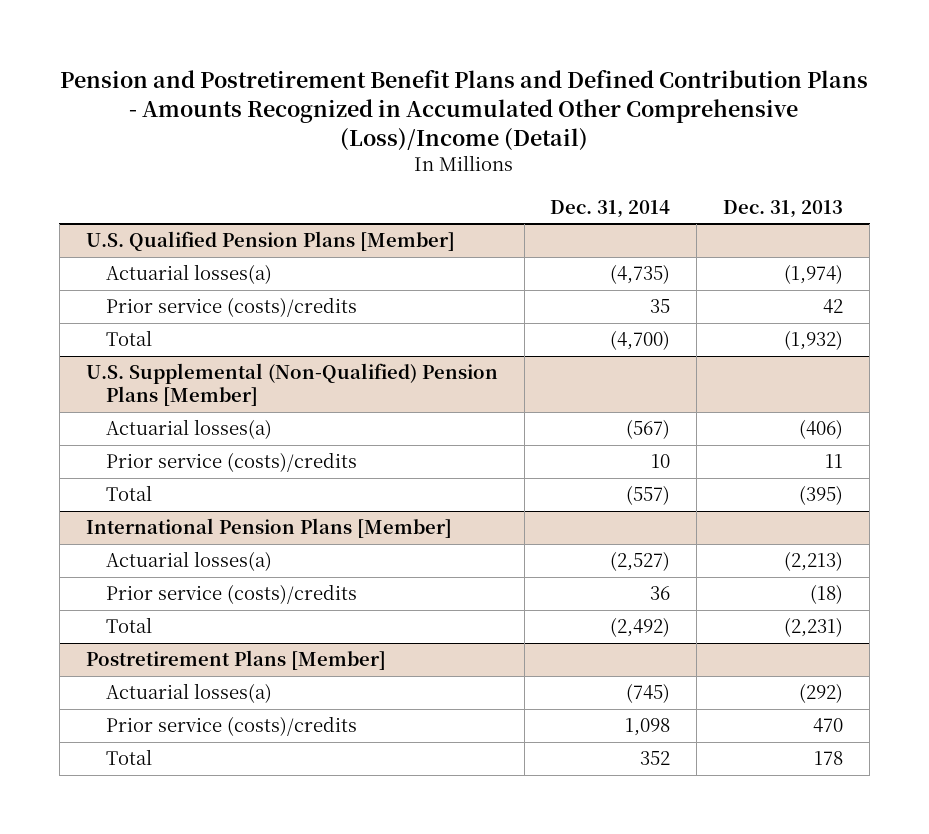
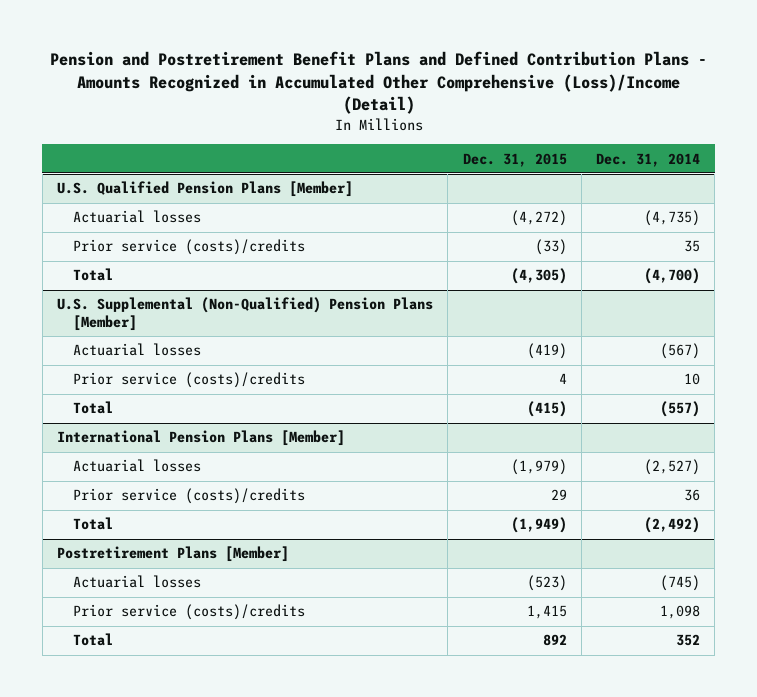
[723,199,844,218] Dec. 31, 2013 -> none
none -> [462,152,567,167] Dec. 31, 2015
[105,264,272,285] Actuarial losses(a) -> [72,210,201,224] Actuarial losses
[105,419,272,440] Actuarial losses(a) -> [72,343,201,357] Actuarial losses
[105,551,272,572] Actuarial losses(a) -> [72,459,201,473] Actuarial losses
[105,683,272,704] Actuarial losses(a) -> [72,575,201,589] Actuarial losses

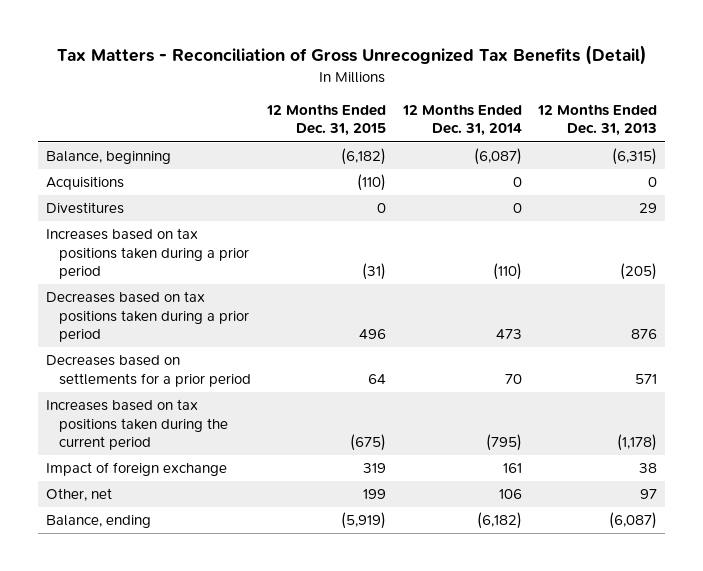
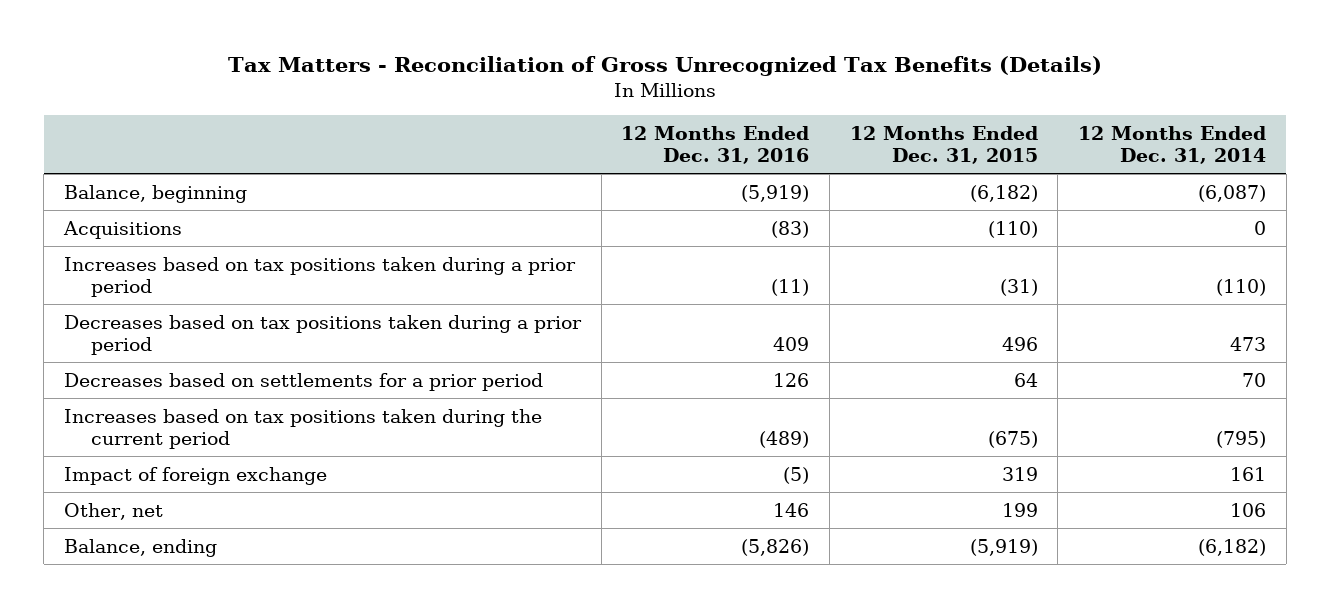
[56,45,647,66] Tax Matters - Reconciliation of Gross Unrecognized Tax Benefits (Detail) -> [227,55,1102,76] Tax Matters - Reconciliation of Gross Unrecognized Tax Benefits (Details)
[537,104,658,137] 12 Months Ended Dec. 31, 2013 -> none
none -> [621,125,810,164] 12 Months Ended Dec. 31, 2016
[46,202,125,215] Divestitures -> none

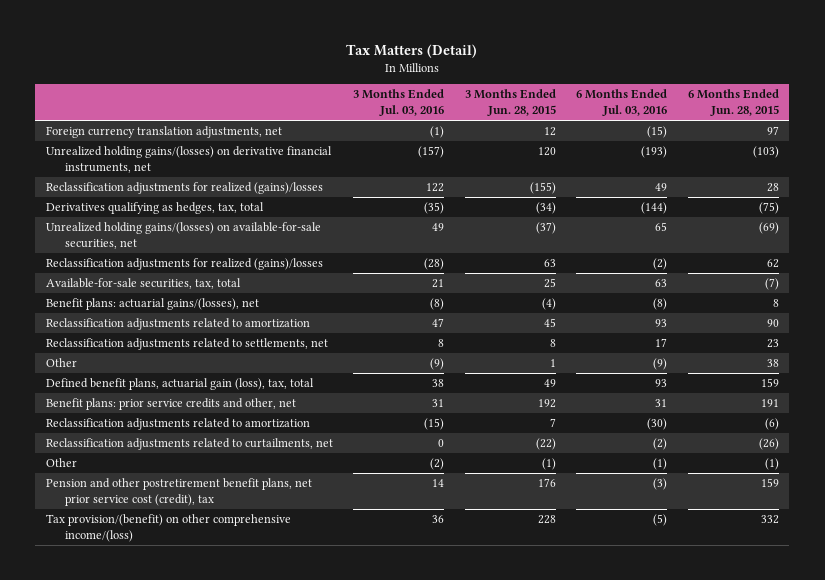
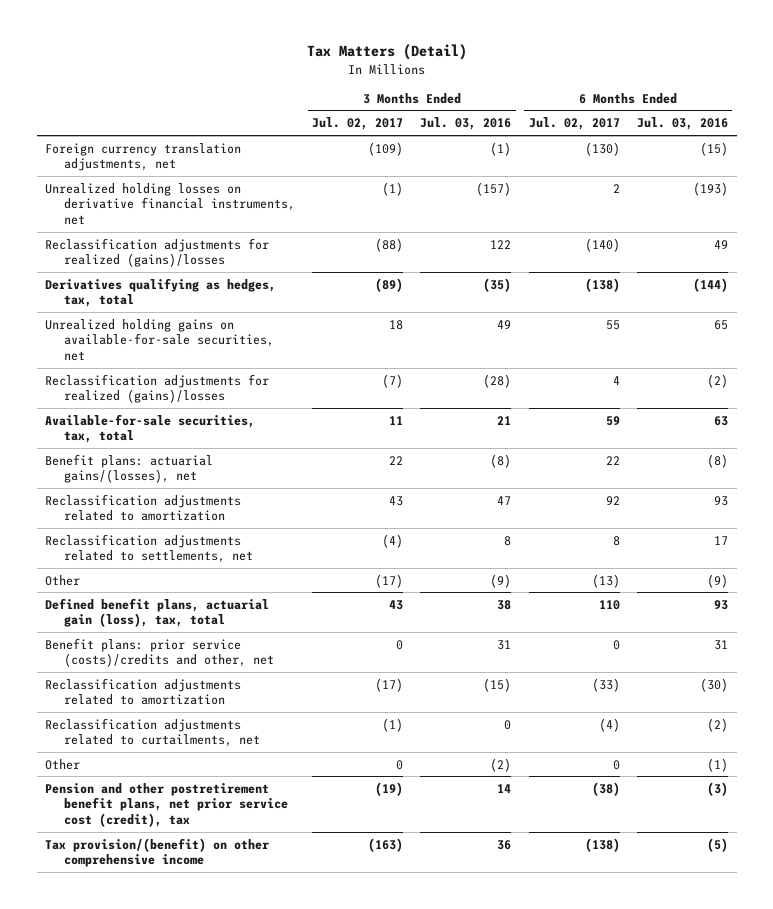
[464,89,556,117] 3 Months Ended Jun. 28, 2015 -> none
[687,89,779,117] 6 Months Ended Jun. 28, 2015 -> none
none -> [311,117,403,131] Jul. 02, 2017
none -> [528,117,620,131] Jul. 02, 2017
[45,146,332,173] Unrealized holding gains/(losses) on derivative financial instruments, net -> [45,182,295,225] Unrealized holding losses on derivative financial instruments, net
[45,222,321,249] Unrealized holding gains/(losses) on available-for-sale securities, net -> [45,318,274,361] Unrealized holding gains on available-for-sale securities, net
[45,398,296,411] Benefit plans: prior service credits and other, net -> [45,637,274,668] Benefit plans: prior service (costs)/credits and other, net
[45,514,291,542] Tax provision/(benefit) on other comprehensive income/(loss) -> [45,837,270,868] Tax provision/(benefit) on other comprehensive income

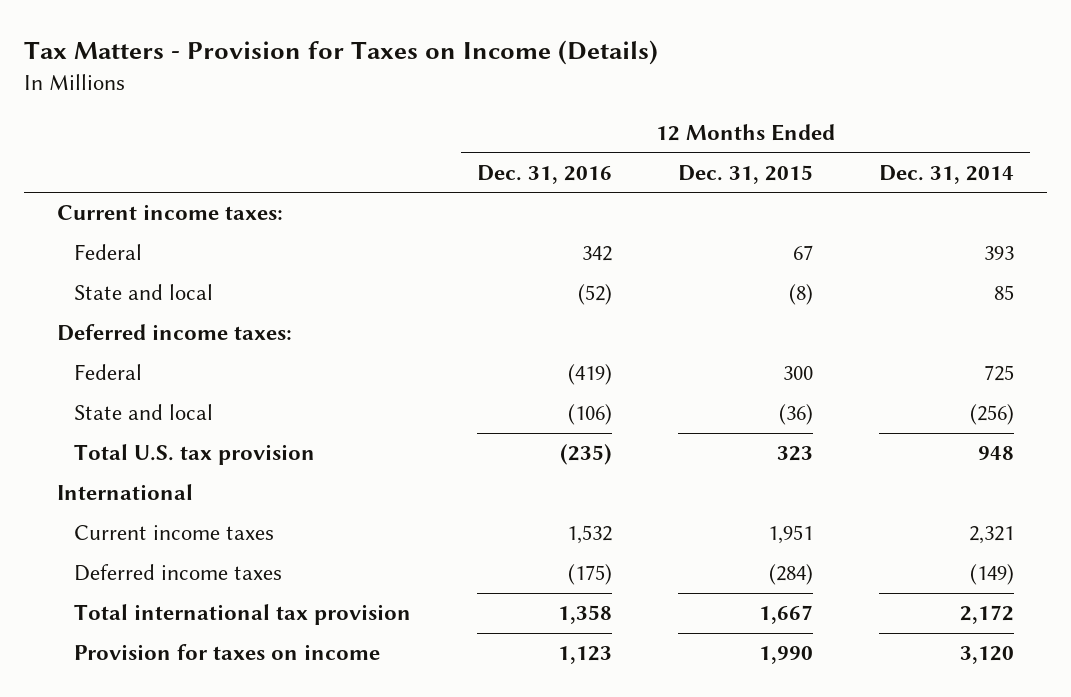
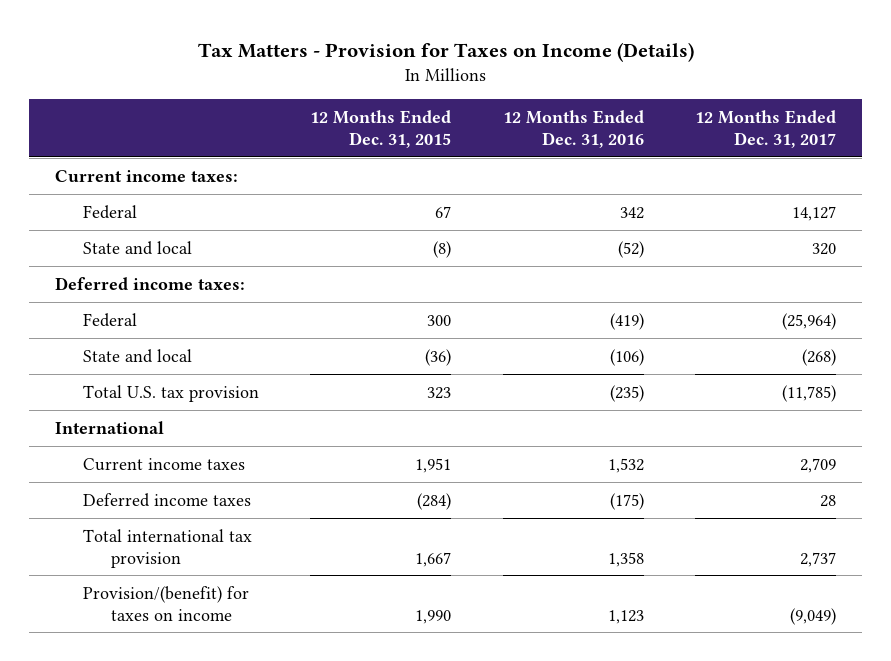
[878,164,1014,184] Dec. 31, 2014 -> none
none -> [695,109,837,148] 12 Months Ended Dec. 31, 2017
[74,644,381,661] Provision for taxes on income -> [82,585,249,621] Provision/(benefit) for taxes on income

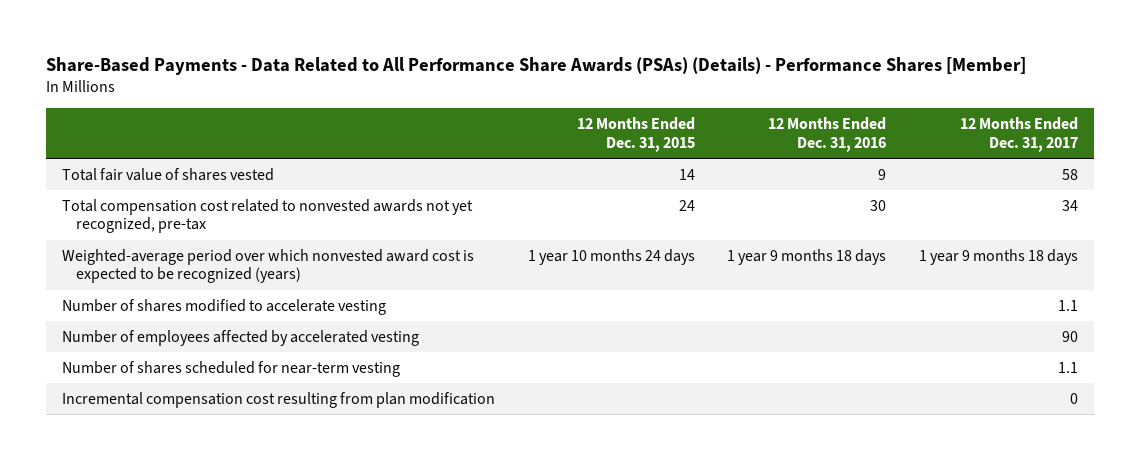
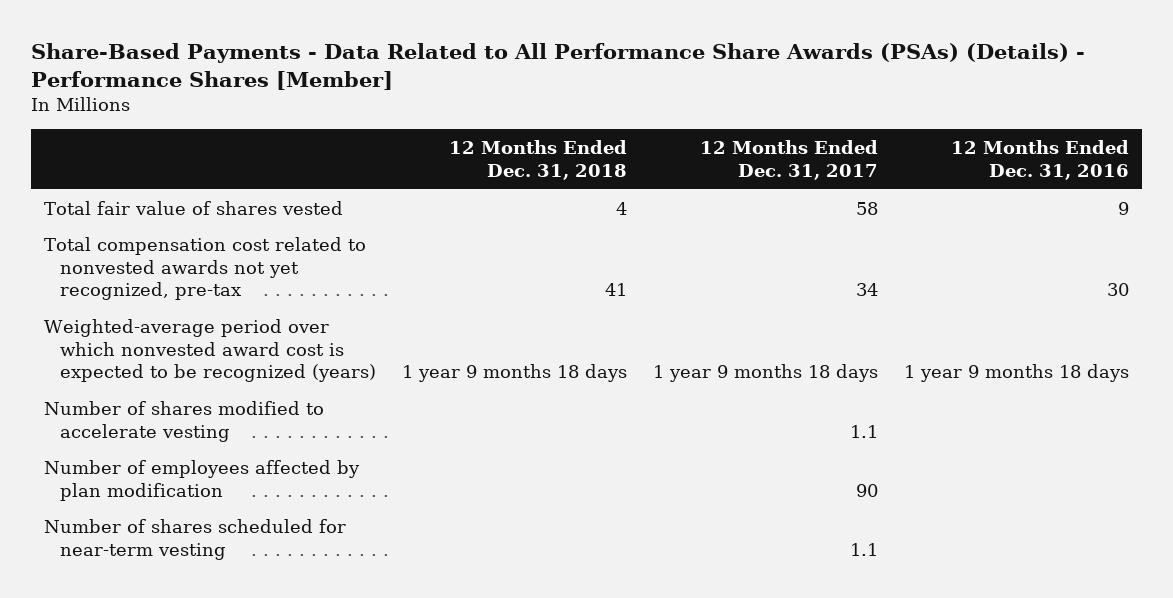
[576,117,695,152] 12 Months Ended Dec. 31, 2015 -> none
none -> [448,140,627,180] 12 Months Ended Dec. 31, 2018
[61,329,419,346] Number of employees affected by accelerated vesting -> [44,459,361,501] Number of employees affected by plan modification
[61,391,495,408] Incremental compensation cost resulting from plan modification -> none

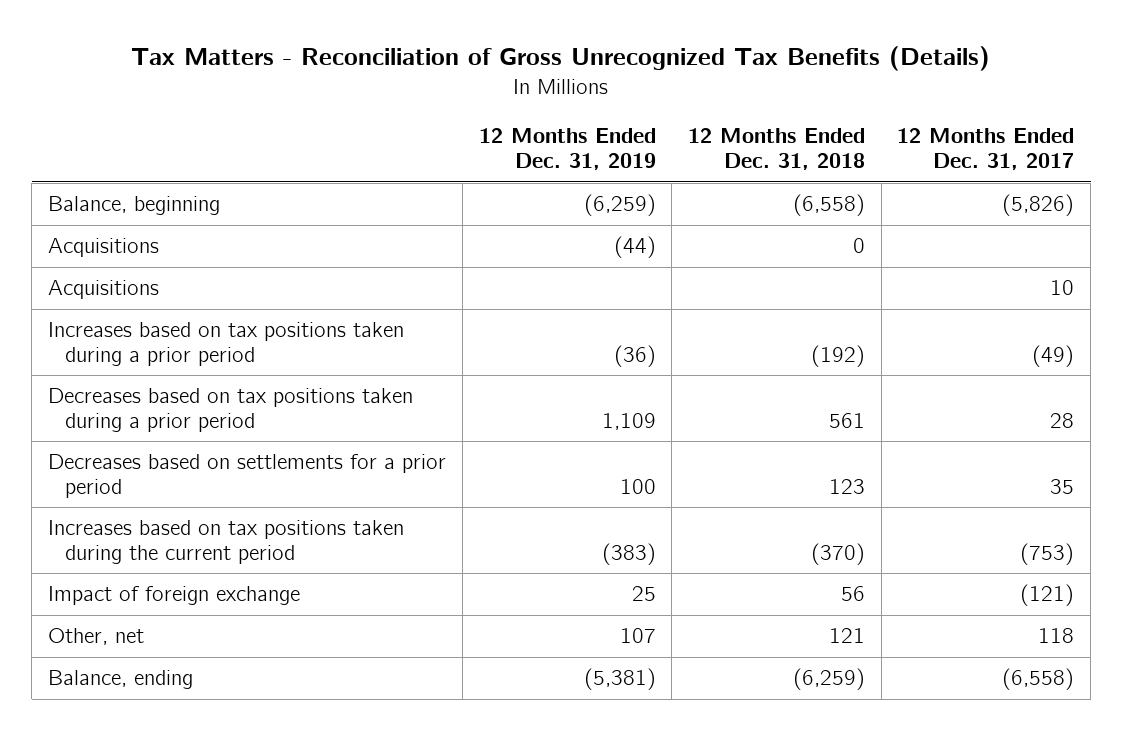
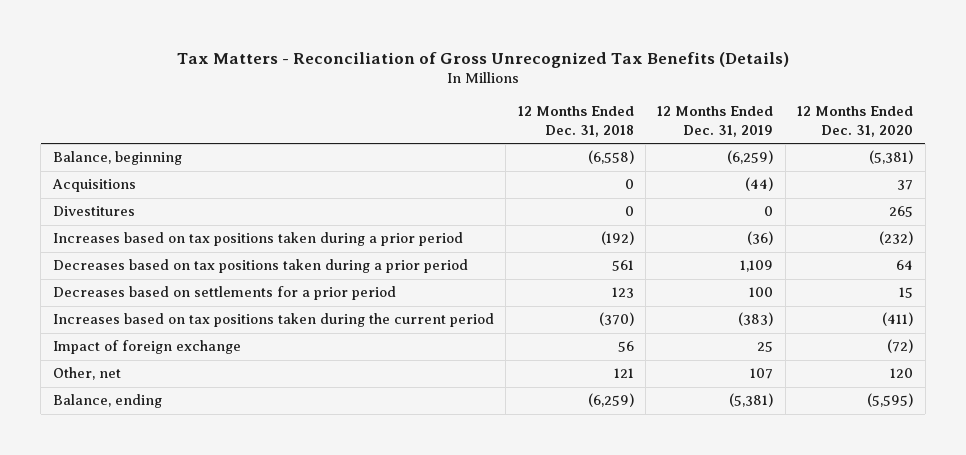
[897,128,1075,171] 12 Months Ended Dec. 31, 2017 -> none
none -> [797,106,914,137] 12 Months Ended Dec. 31, 2020
[48,280,160,300] Acquisitions -> none
none -> [52,206,135,217] Divestitures

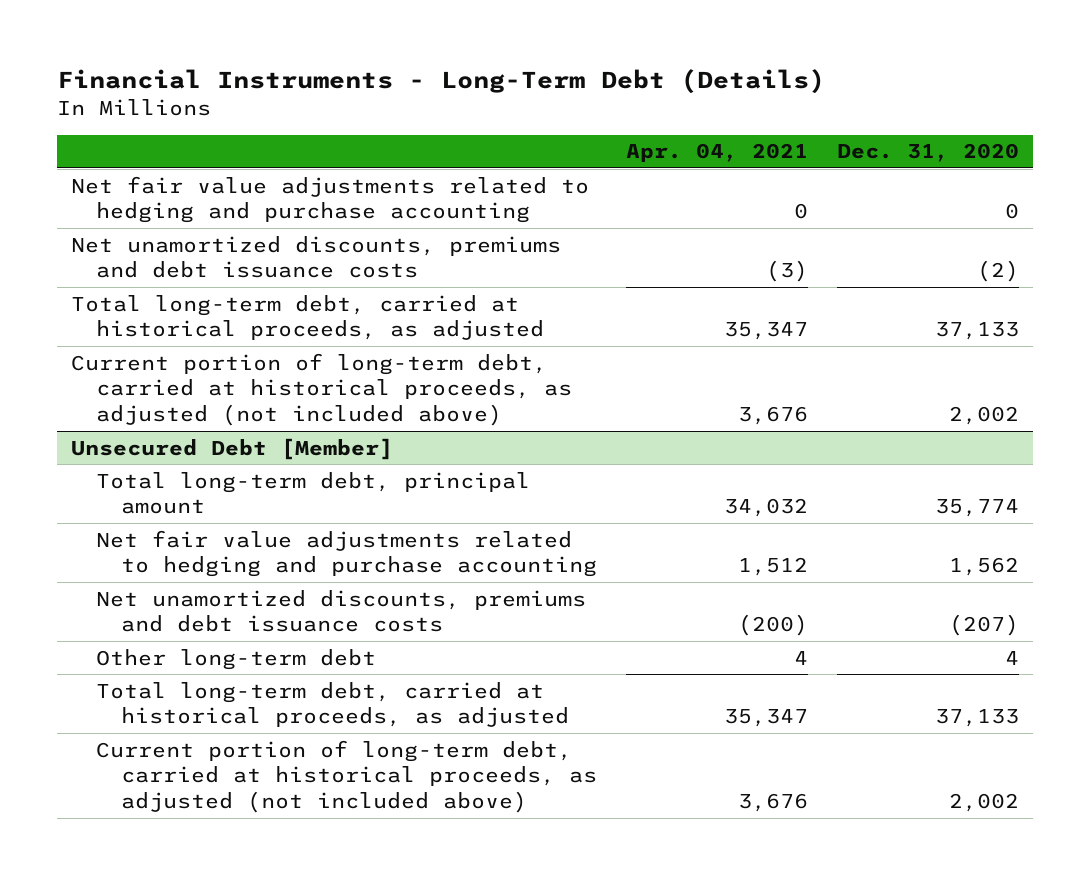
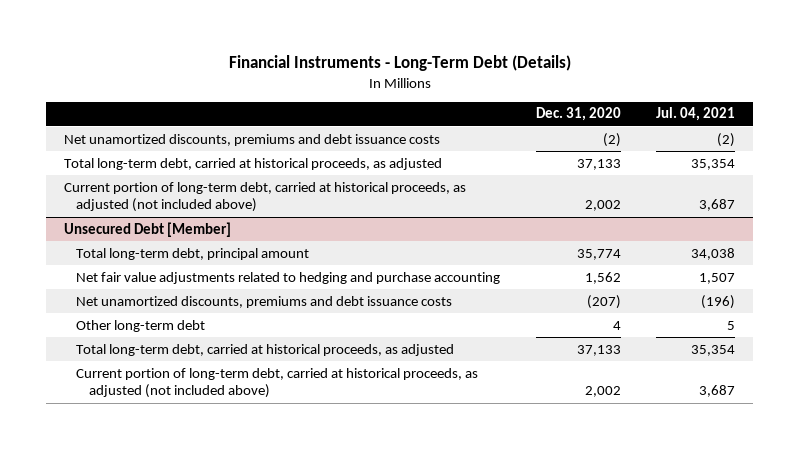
[625,143,808,163] Apr. 04, 2021 -> none
none -> [656,107,736,122] Jul. 04, 2021
[71,175,590,224] Net fair value adjustments related to hedging and purchase accounting -> none

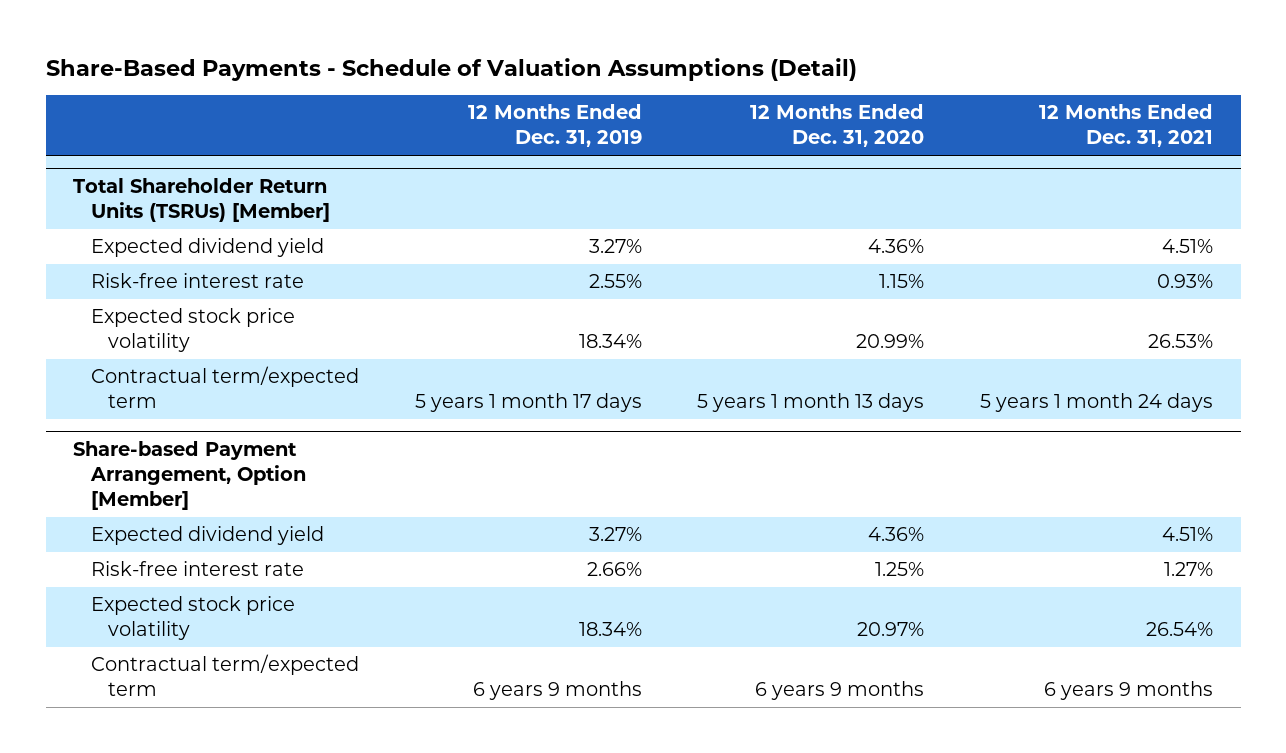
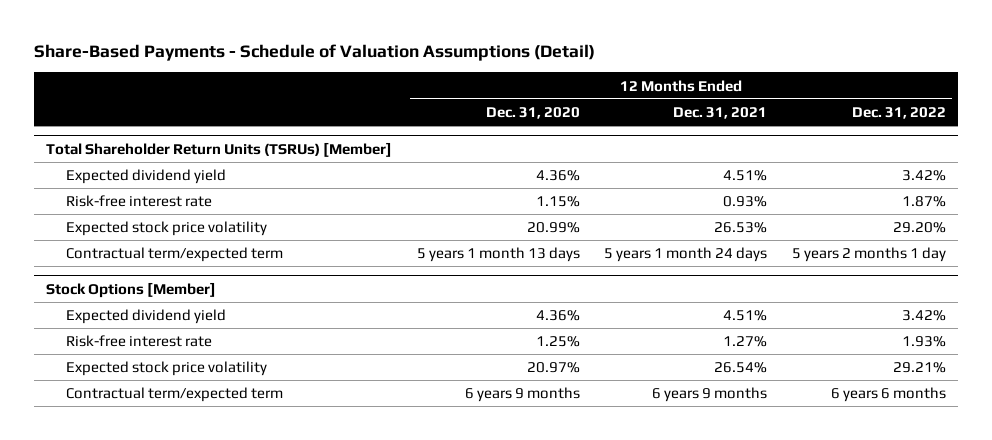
[467,104,642,148] 12 Months Ended Dec. 31, 2019 -> none
none -> [851,107,946,120] Dec. 31, 2022
[73,440,306,510] Share-based Payment Arrangement, Option [Member] -> [45,282,216,299] Stock Options [Member]

